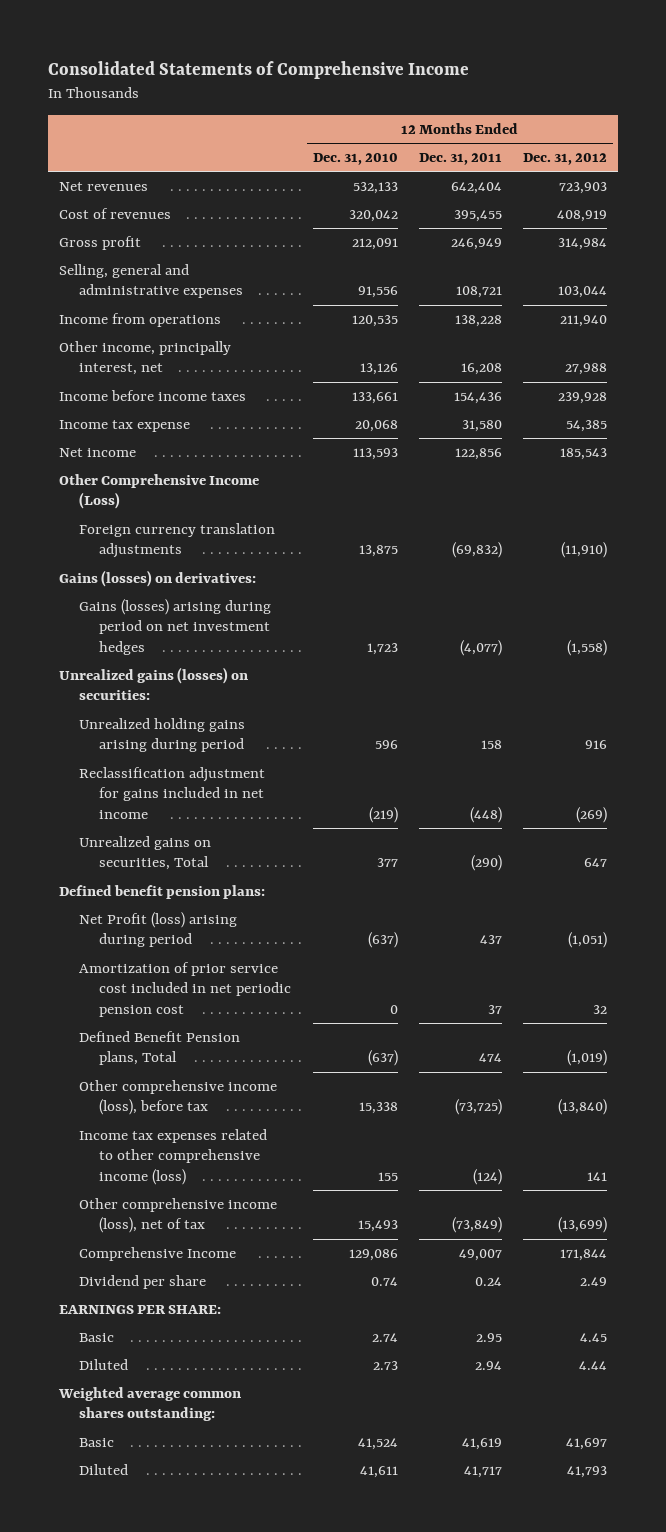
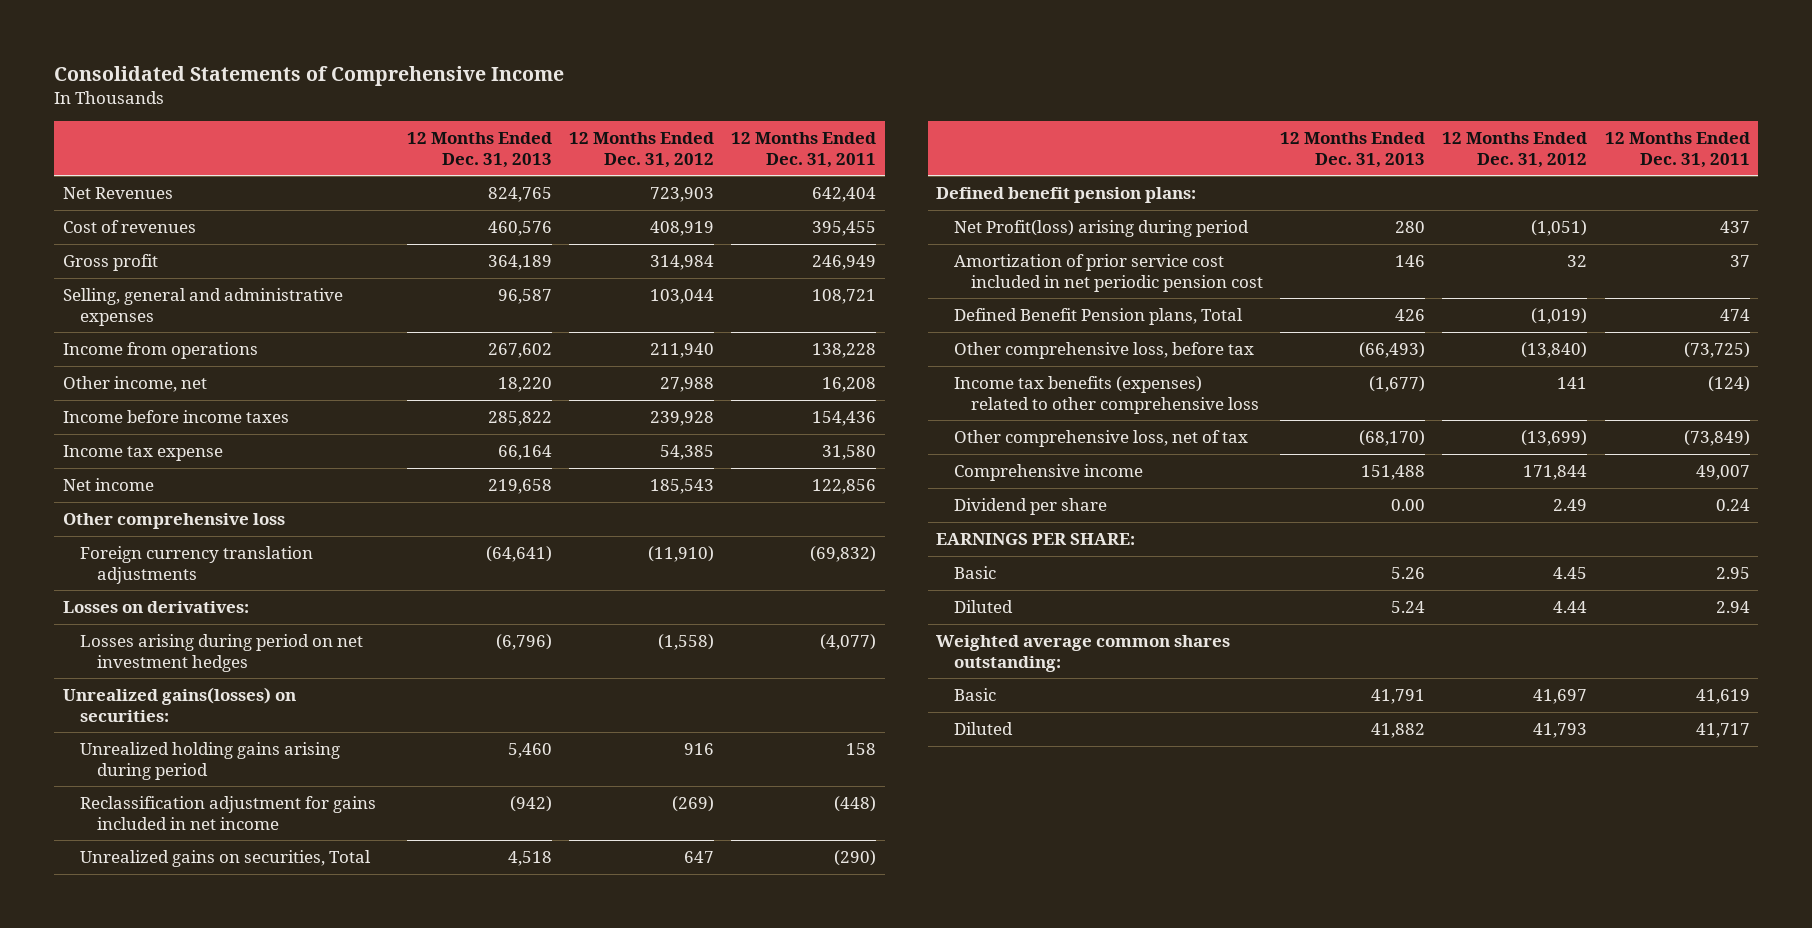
[312,153,398,166] Dec. 31, 2010 -> none
none -> [406,132,552,168] 12 Months Ended Dec. 31, 2013
[59,181,149,191] Net revenues -> [62,187,173,200] Net Revenues
[59,340,232,376] Other income, principally interest, net -> [62,376,207,393] Other income, net
[59,473,260,510] Other Comprehensive Income (Loss) -> [62,513,285,530] Other comprehensive loss
[59,569,257,587] Gains (losses) on derivatives: -> [62,601,249,614] Losses on derivatives:
[79,598,272,655] Gains (losses) arising during period on net investment hedges -> [80,634,364,672] Losses arising during period on net investment hedges
[59,666,249,701] Unrealized gains (losses) on securities: -> [62,687,296,722] Unrealized gains(losses) on securities:
[79,911,238,948] Net Profit (loss) arising during period -> [953,220,1249,238] Net Profit(loss) arising during period
[79,1079,278,1116] Other comprehensive income (loss), before tax -> [953,342,1254,360] Other comprehensive loss, before tax
[79,1128,268,1185] Income tax expenses related to other comprehensive income (loss) -> [953,376,1259,414] Income tax benefits (expenses) related to other comprehensive loss
[79,1197,278,1234] Other comprehensive income (loss), net of tax -> [953,430,1248,448] Other comprehensive loss, net of tax
[79,1246,237,1261] Comprehensive Income -> [953,464,1143,482] Comprehensive income

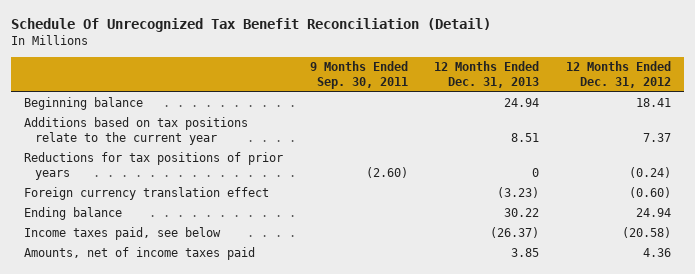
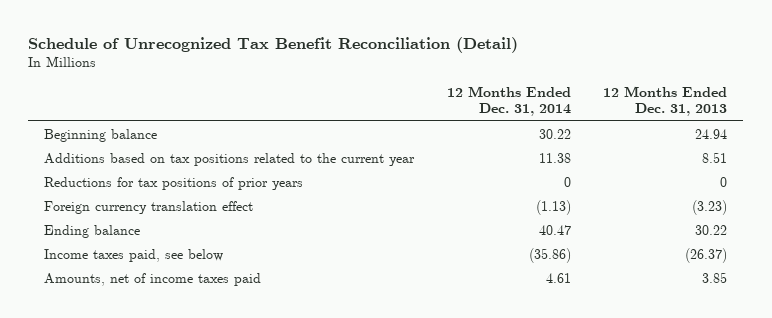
[10,17,491,32] Schedule Of Unrecognized Tax Benefit Reconciliation (Detail) -> [28,37,519,54] Schedule of Unrecognized Tax Benefit Reconciliation (Detail)
[309,61,408,90] 9 Months Ended Sep. 30, 2011 -> none
[566,61,672,89] 12 Months Ended Dec. 31, 2012 -> none
none -> [446,86,571,117] 12 Months Ended Dec. 31, 2014
[23,117,248,146] Additions based on tax positions relate to the current year -> [44,152,416,166] Additions based on tax positions related to the current year

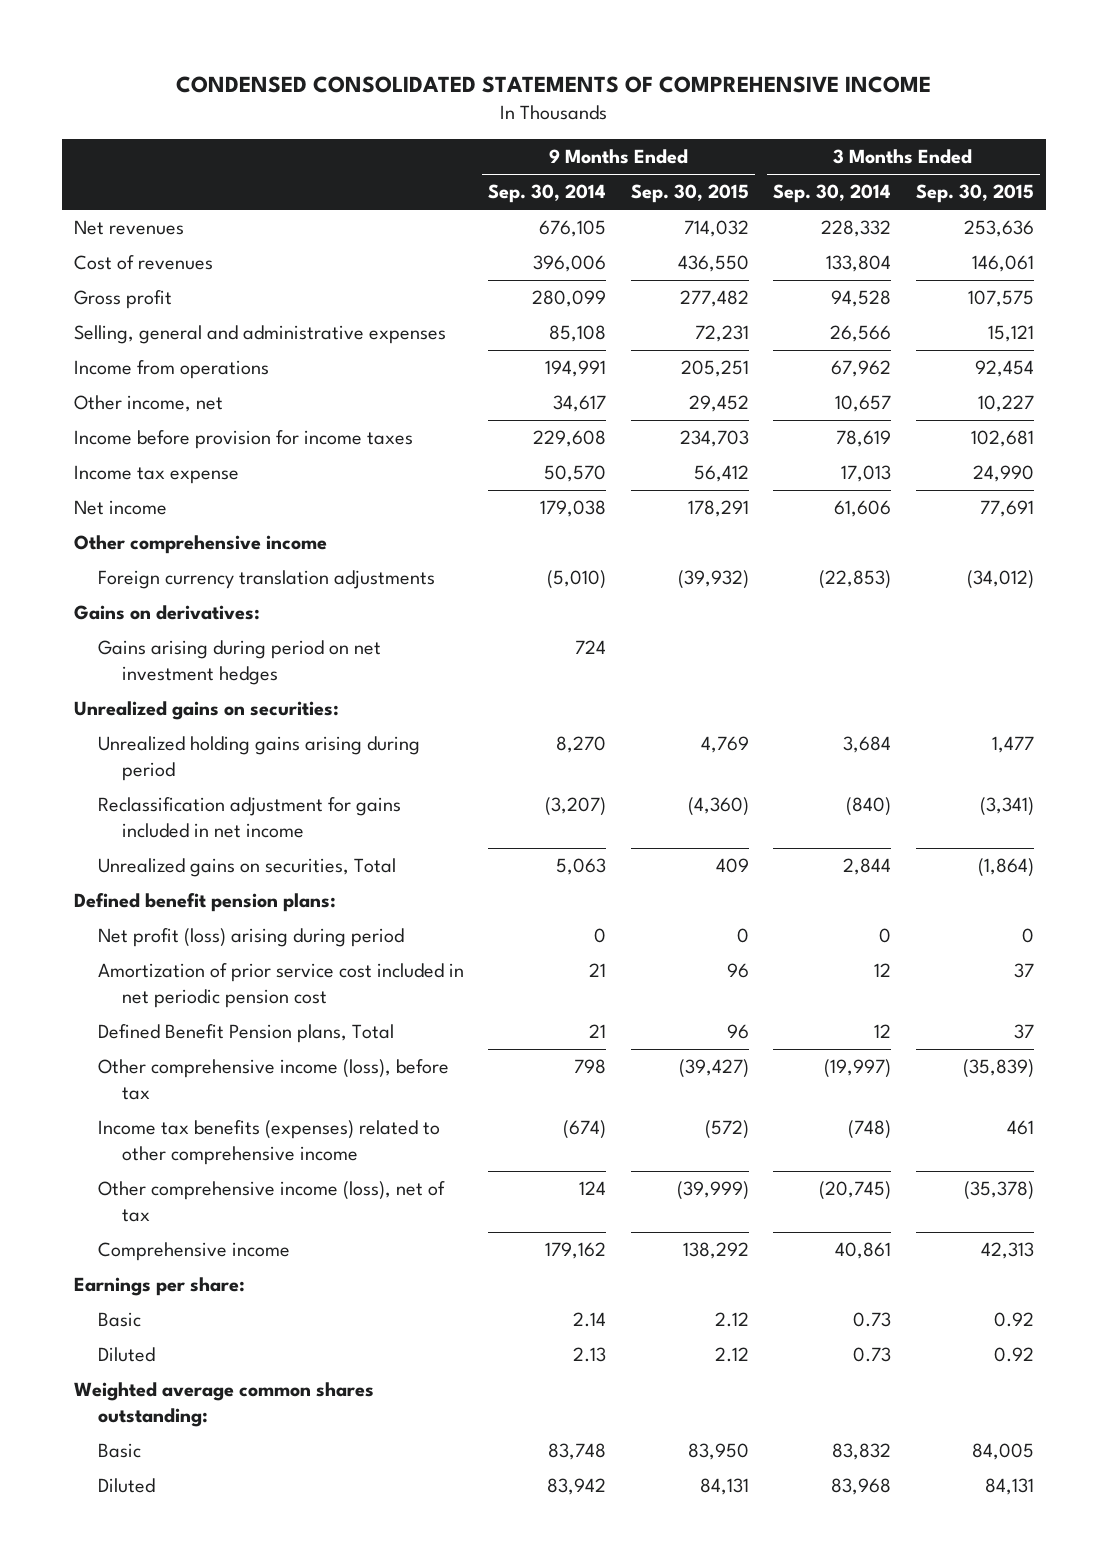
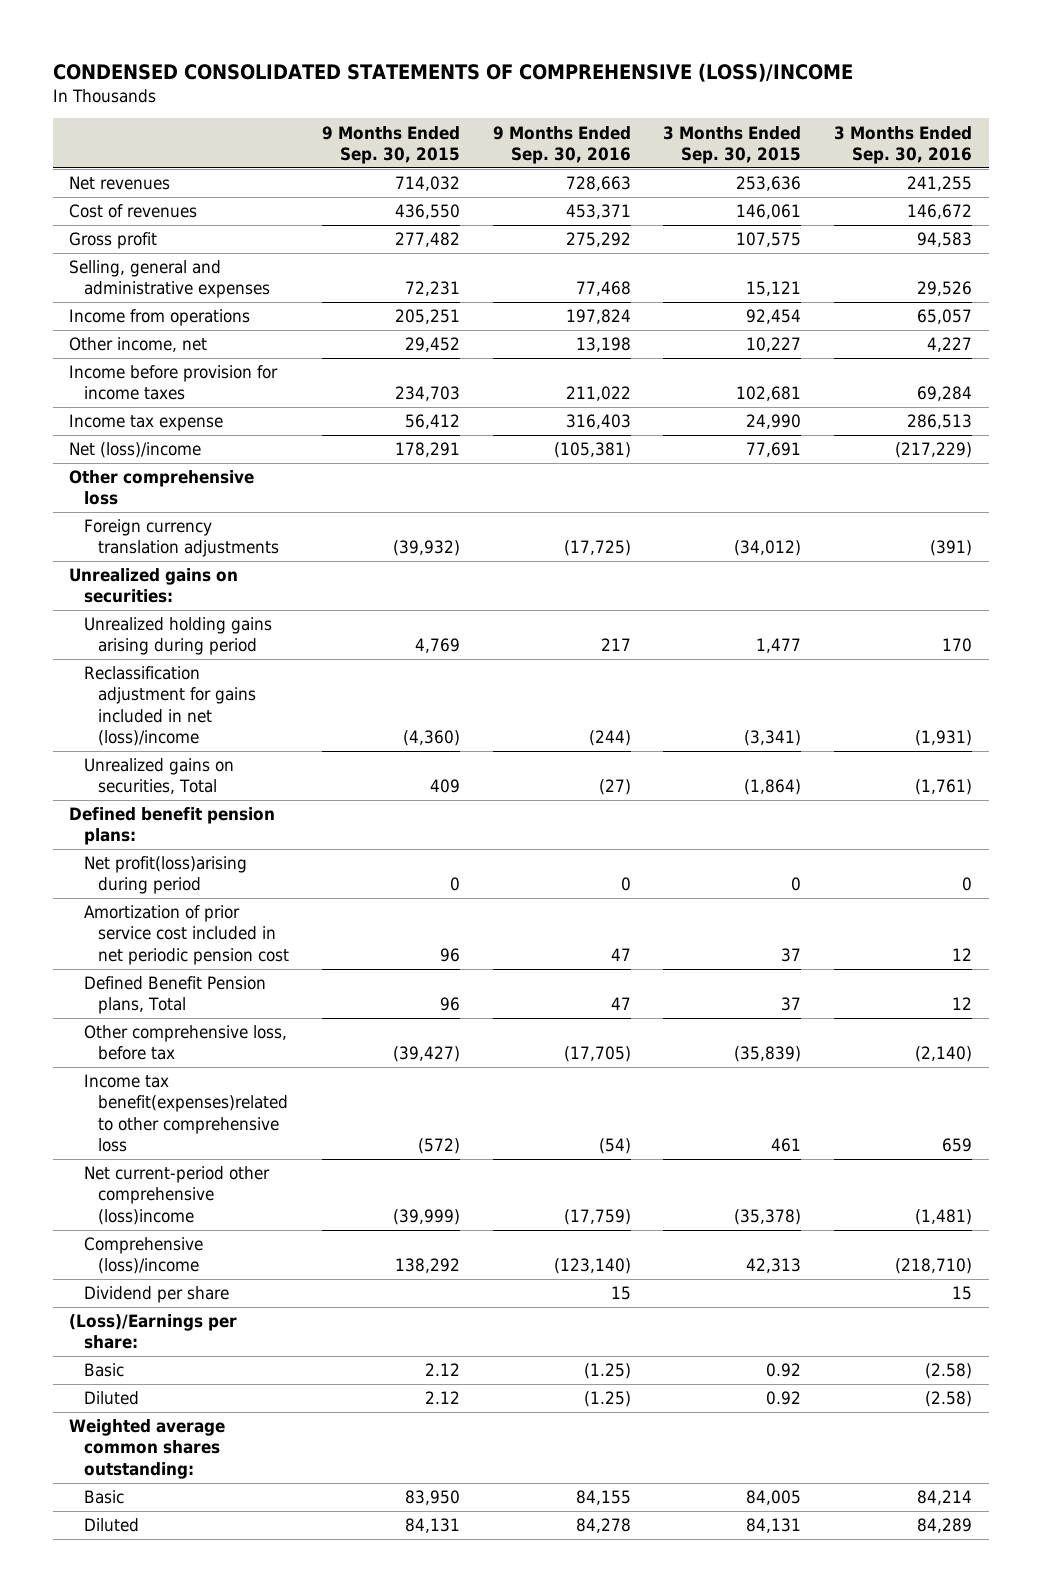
[175,76,931,94] CONDENSED CONSOLIDATED STATEMENTS OF COMPREHENSIVE INCOME -> [52,62,853,82] CONDENSED CONSOLIDATED STATEMENTS OF COMPREHENSIVE (LOSS)/INCOME
[488,184,607,204] Sep. 30, 2014 -> none
[773,184,892,204] Sep. 30, 2014 -> none
none -> [492,125,631,164] 9 Months Ended Sep. 30, 2016
none -> [834,125,973,164] 3 Months Ended Sep. 30, 2016
[73,500,167,516] Net income -> [69,442,202,459] Net (loss)/income
[73,535,327,555] Other comprehensive income -> [69,470,255,506] Other comprehensive loss
[73,605,260,621] Gains on derivatives: -> none
[97,640,381,685] Gains arising during period on net investment hedges -> none
[97,797,401,838] Reclassification adjustment for gains included in net income -> [83,666,256,746] Reclassification adjustment for gains included in net (loss)/income
[97,928,404,948] Net profit (loss) arising during period -> [83,856,247,895] Net profit(loss)arising during period
[97,1059,449,1100] Other comprehensive income (loss), before tax -> [83,1025,287,1061] Other comprehensive loss, before tax
[97,1120,440,1165] Income tax benefits (expenses) related to other comprehensive income -> [83,1074,288,1152] Income tax benefit(expenses)related to other comprehensive loss
[97,1181,445,1222] Other comprehensive income (loss), net of tax -> [83,1166,270,1225] Net current-period other comprehensive (loss)income
[97,1242,290,1262] Comprehensive income -> [83,1237,203,1275] Comprehensive (loss)/income
none -> [83,1286,229,1304] Dividend per share
[73,1277,245,1297] Earnings per share: -> [69,1314,238,1350] (Loss)/Earnings per share:

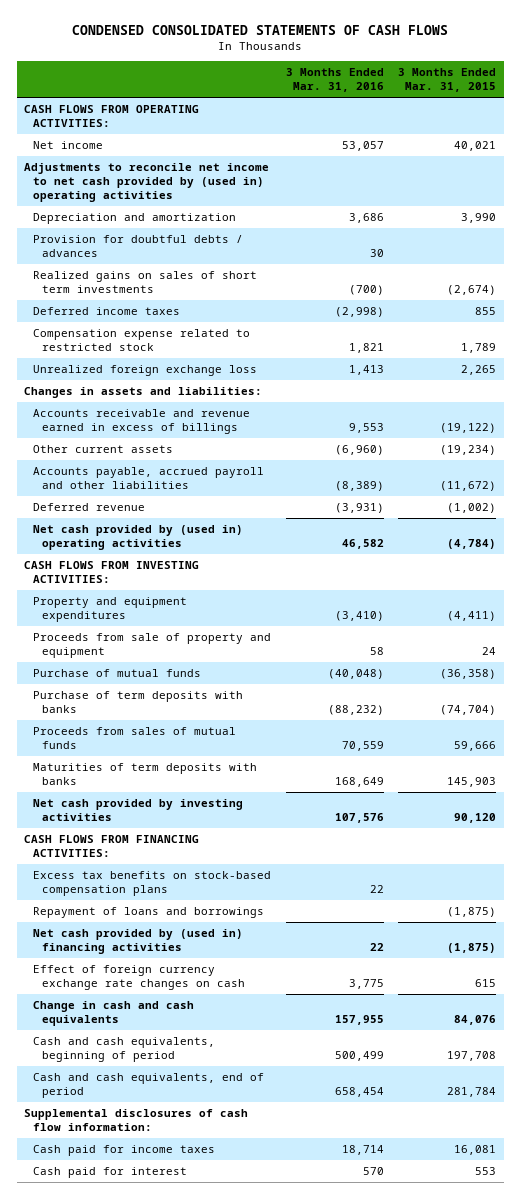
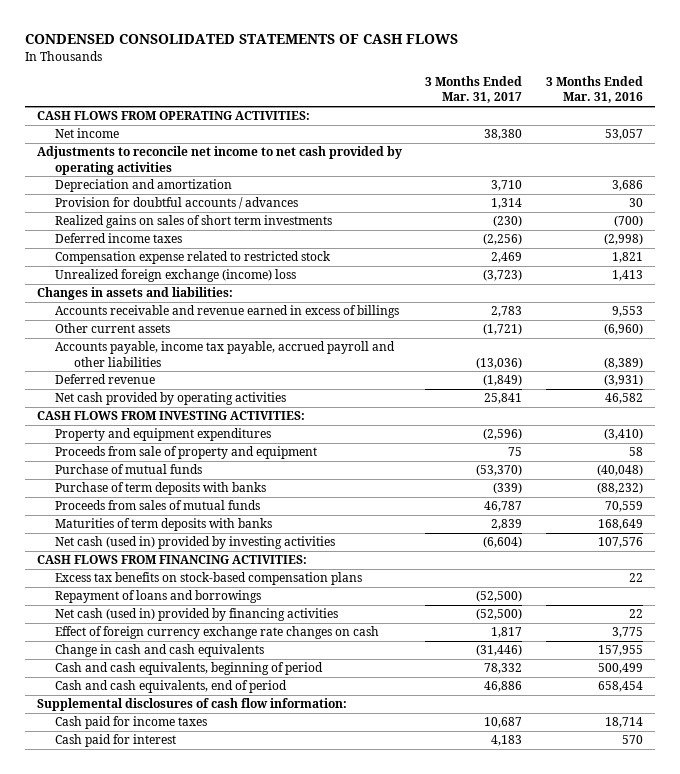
[398,68,497,93] 3 Months Ended Mar. 31, 2015 -> none
none -> [425,76,523,104] 3 Months Ended Mar. 31, 2017
[24,163,270,202] Adjustments to reconcile net income to net cash provided by (used in) operating activities -> [36,146,402,175] Adjustments to reconcile net income to net cash provided by operating activities
[33,235,244,257] Provision for doubtful debts / advances -> [55,197,299,210] Provision for doubtful accounts / advances
[33,365,258,377] Unrealized foreign exchange loss -> [55,269,297,283] Unrealized foreign exchange (income) loss
[33,467,265,489] Accounts payable, accrued payroll and other liabilities -> [55,341,396,367] Accounts payable, income tax payable, accrued payroll and other liabilities
[33,525,244,550] Net cash provided by (used in) operating activities -> [55,392,287,406] Net cash provided by operating activities
[33,799,244,821] Net cash provided by investing activities -> [55,536,336,550] Net cash (used in) provided by investing activities
[33,929,244,954] Net cash provided by (used in) financing activities -> [55,608,339,622] Net cash (used in) provided by financing activities

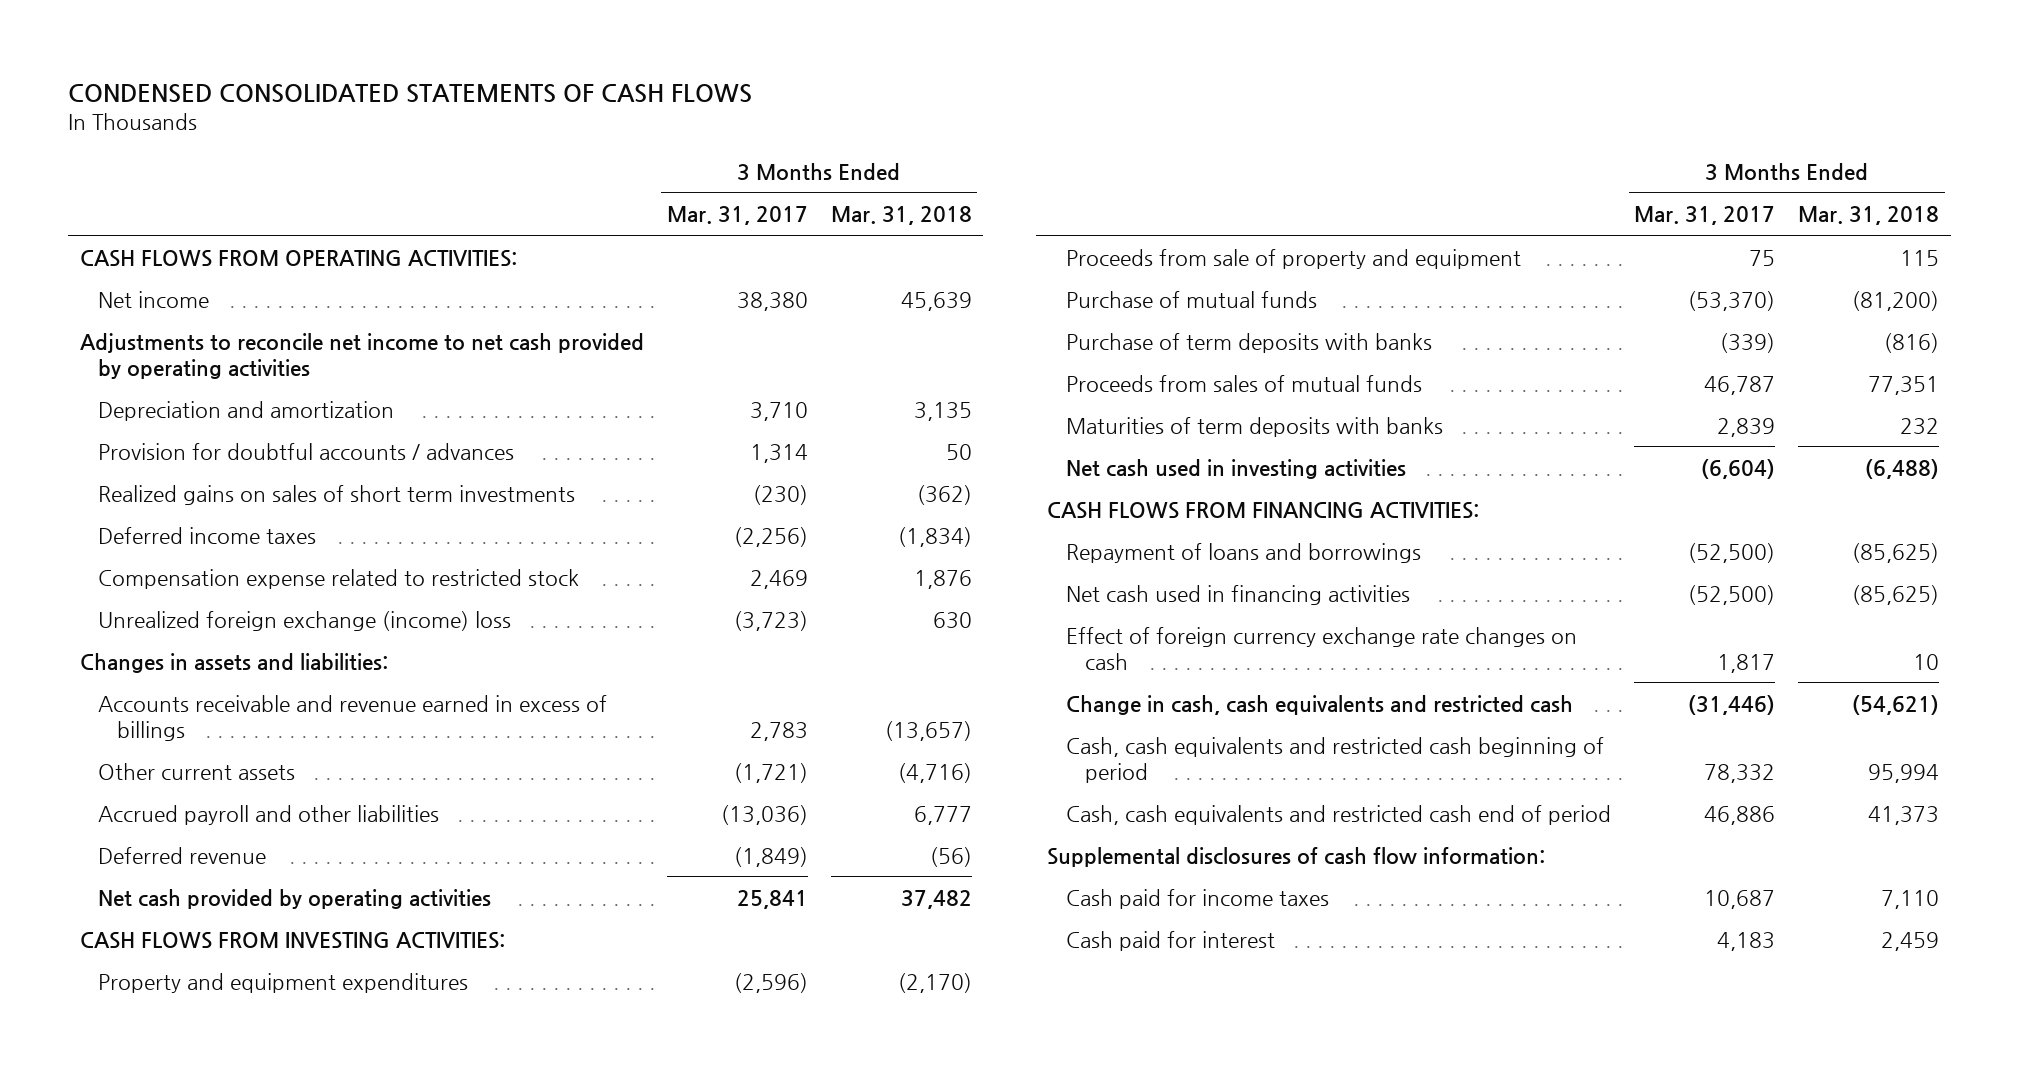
[546,76,644,104] 3 Months Ended Mar. 31, 2016 -> none
none -> [830,206,972,226] Mar. 31, 2018
[55,341,396,367] Accounts payable, income tax payable, accrued payroll and other liabilities -> [98,804,440,825] Accrued payroll and other liabilities
[55,536,336,550] Net cash (used in) provided by investing activities -> [1066,458,1407,479] Net cash used in investing activities
[55,572,363,586] Excess tax benefits on stock-based compensation plans -> none
[55,608,339,622] Net cash (used in) provided by financing activities -> [1066,584,1411,605] Net cash used in financing activities
[55,644,265,658] Change in cash and cash equivalents -> [1066,694,1574,715] Change in cash, cash equivalents and restricted cash
[55,662,324,676] Cash and cash equivalents, beginning of period -> [1066,736,1605,783] Cash, cash equivalents and restricted cash beginning of period
[55,680,288,694] Cash and cash equivalents, end of period -> [1066,804,1612,825] Cash, cash equivalents and restricted cash end of period

